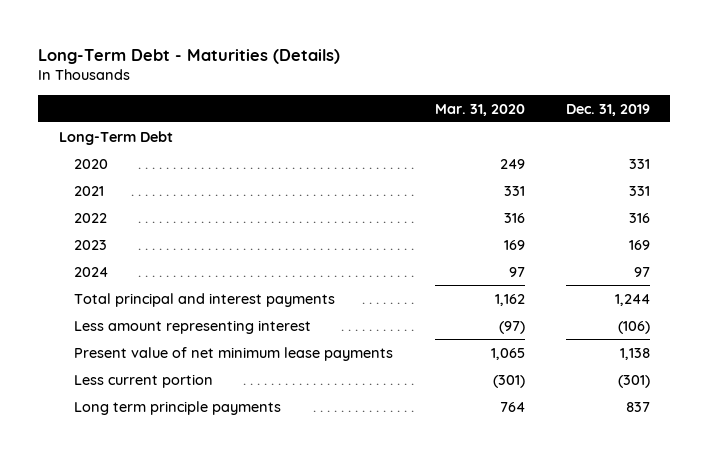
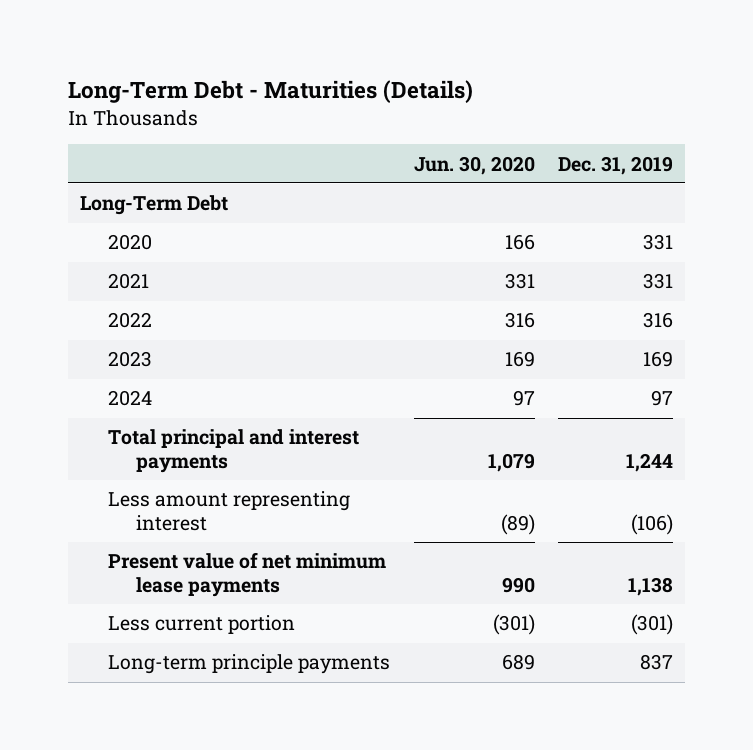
[434,103,525,116] Mar. 31, 2020 -> none
none -> [413,155,535,175] Jun. 30, 2020
[74,400,282,415] Long term principle payments -> [107,654,390,675] Long-term principle payments

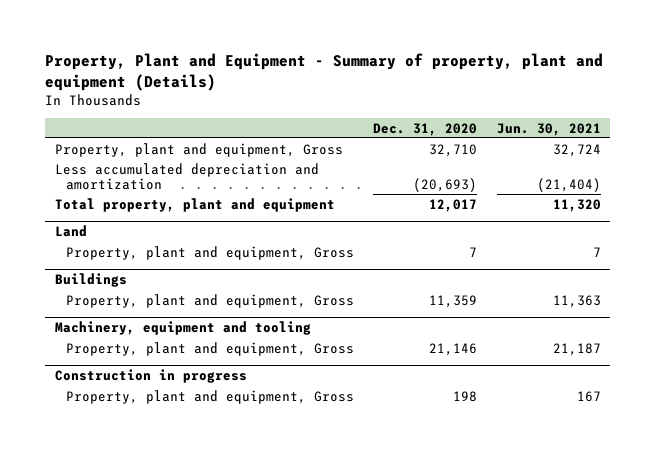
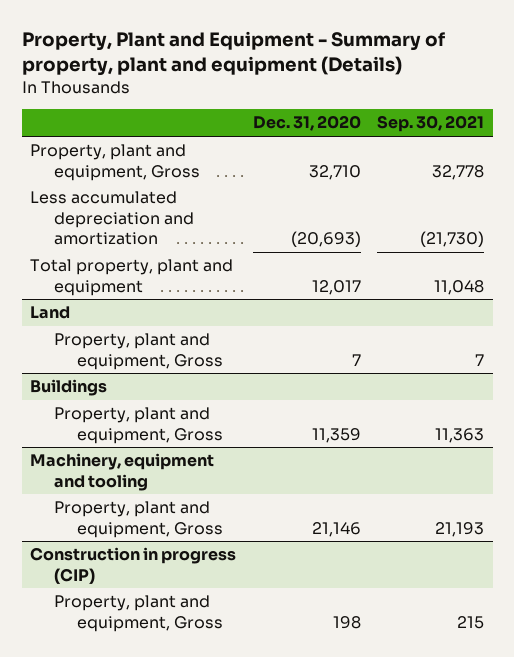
[496,122,601,136] Jun. 30, 2021 -> none
none -> [377,115,485,133] Sep. 30, 2021
[55,369,248,384] Construction in progress -> [29,547,236,584] Construction in progress (CIP)

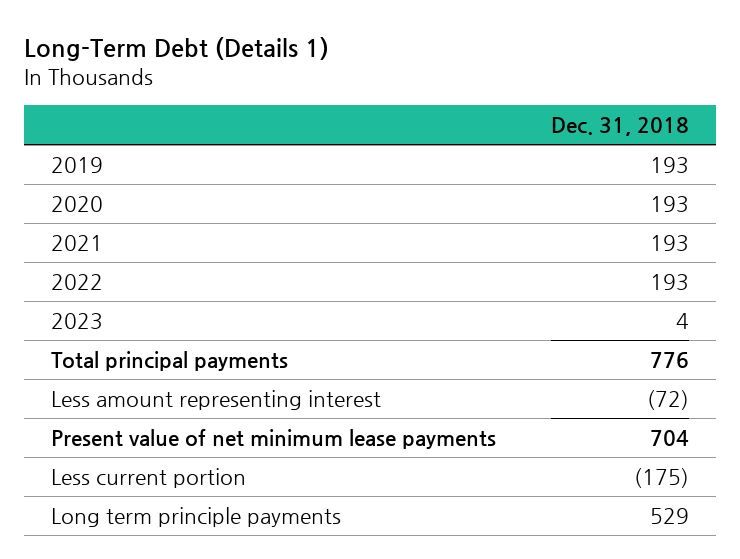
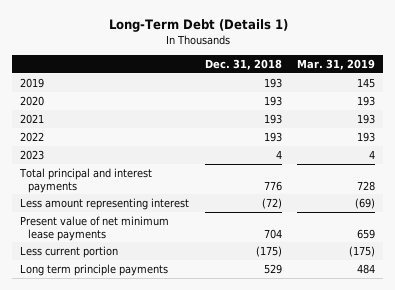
none -> [297,58,376,70] Mar. 31, 2019
[51,350,289,371] Total principal payments -> [18,167,152,193] Total principal and interest payments

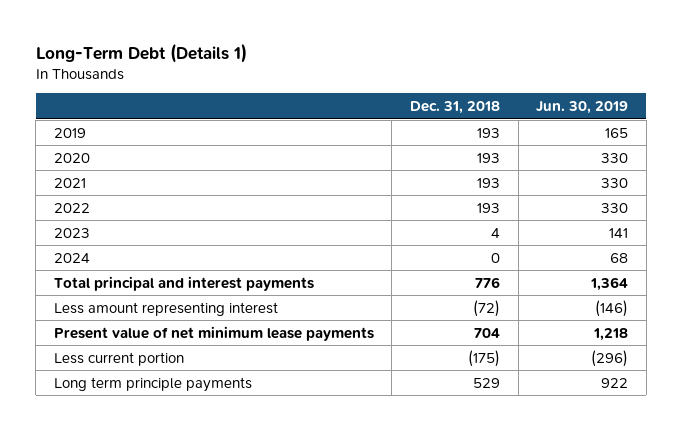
[297,58,376,70] Mar. 31, 2019 -> none
none -> [536,101,629,115] Jun. 30, 2019
none -> [53,252,90,263] 2024

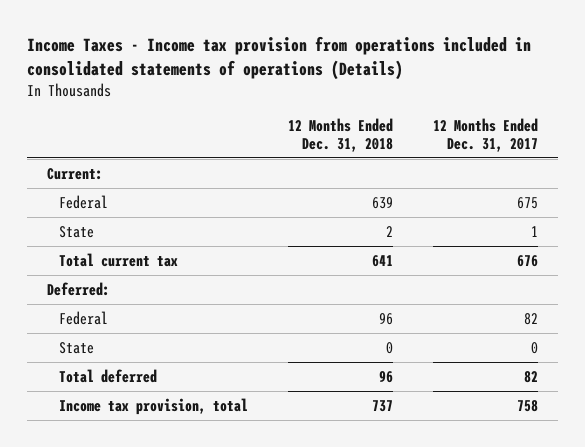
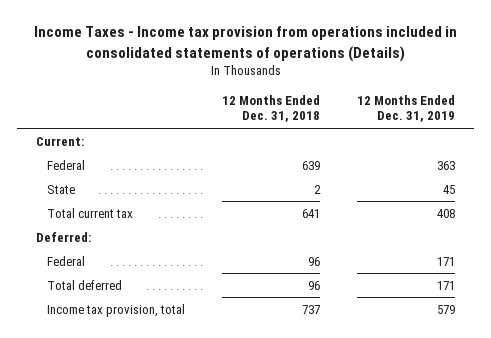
[432,117,538,152] 12 Months Ended Dec. 31, 2017 -> none
none -> [357,94,456,123] 12 Months Ended Dec. 31, 2019
[59,341,95,354] State -> none

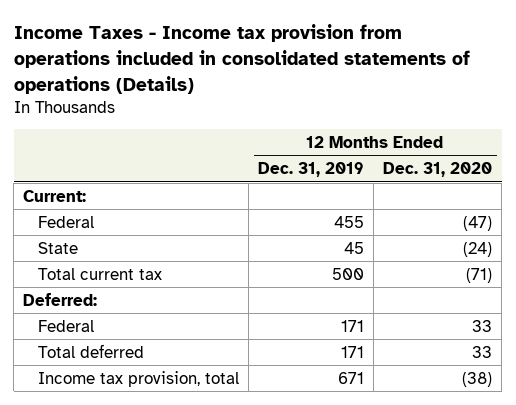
[221,94,320,123] 12 Months Ended Dec. 31, 2018 -> none
none -> [383,162,493,178] Dec. 31, 2020
[437,160,456,170] 363 -> [334,215,365,228] 455
[437,208,456,218] 408 -> [332,267,365,280] 500
[437,304,456,314] 579 -> [338,371,365,384] 671

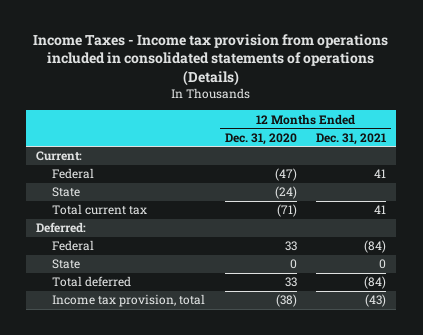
[258,162,365,178] Dec. 31, 2019 -> none
none -> [316,132,387,145] Dec. 31, 2021
none -> [51,259,80,270] State

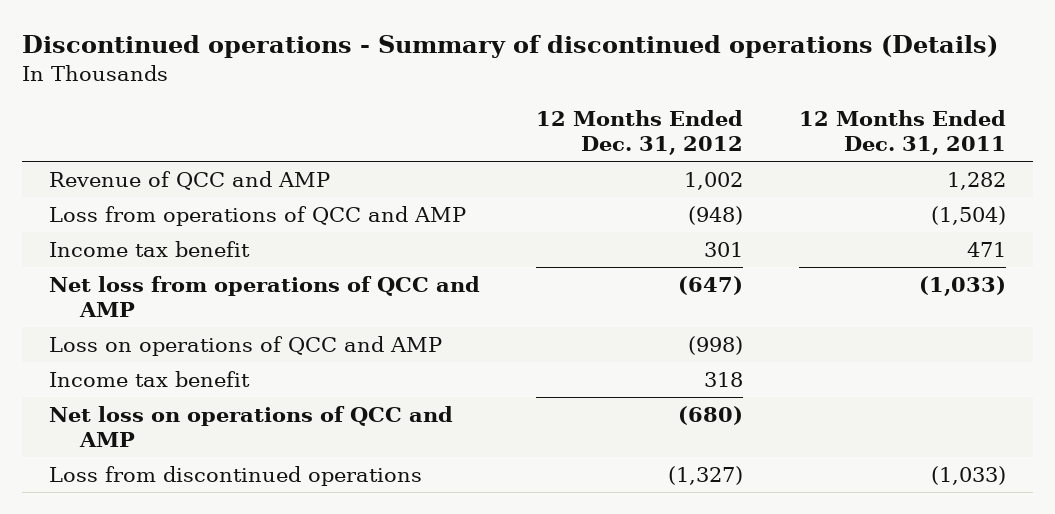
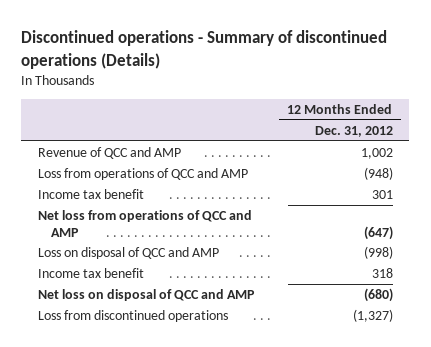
[798,110,1006,156] 12 Months Ended Dec. 31, 2011 -> none
[49,335,443,356] Loss on operations of QCC and AMP -> [38,247,220,260] Loss on disposal of QCC and AMP
[49,405,454,448] Net loss on operations of QCC and AMP -> [38,289,256,302] Net loss on disposal of QCC and AMP

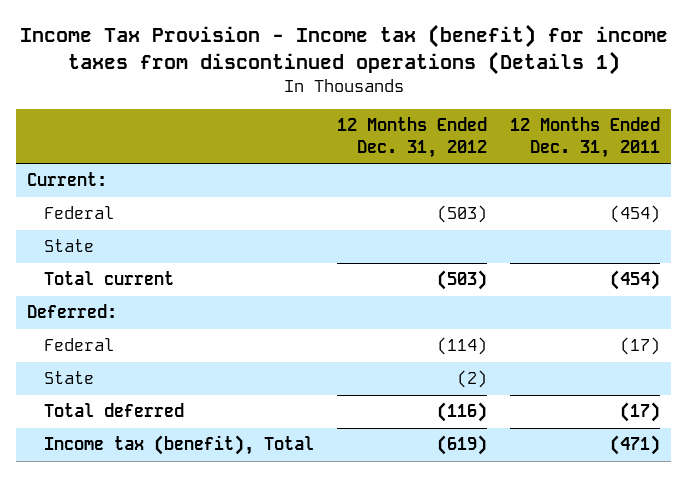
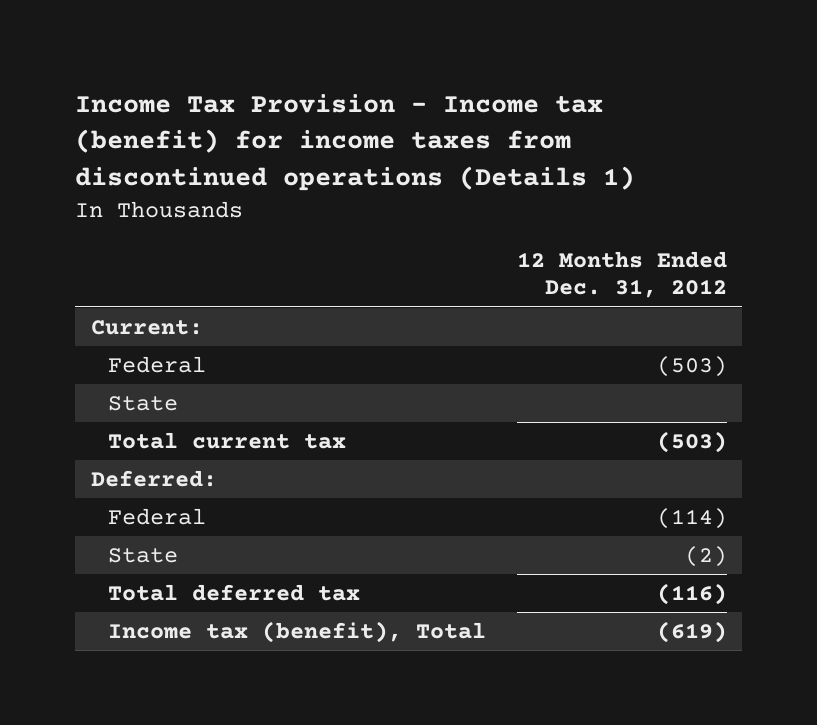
[510,117,661,158] 12 Months Ended Dec. 31, 2011 -> none
[44,271,175,286] Total current -> [107,432,346,450] Total current tax
[44,403,185,418] Total deferred -> [107,584,360,602] Total deferred tax

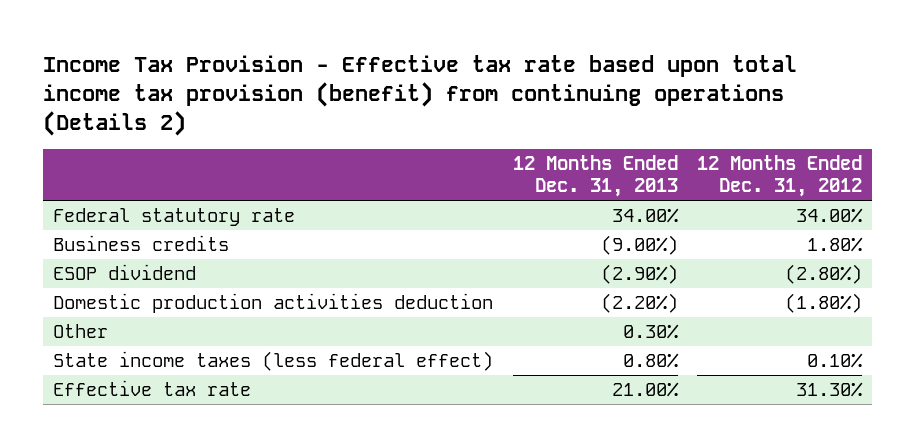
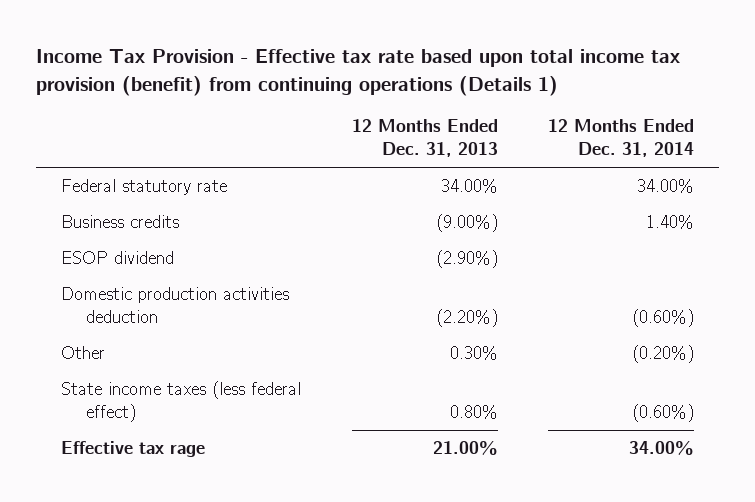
[43,55,798,137] Income Tax Provision - Effective tax rate based upon total income tax provision (benefit) from continuing operations (Details 2) -> [36,49,681,96] Income Tax Provision - Effective tax rate based upon total income tax provision (benefit) from continuing operations (Details 1)
[697,154,863,198] 12 Months Ended Dec. 31, 2012 -> none
none -> [548,119,695,158] 12 Months Ended Dec. 31, 2014
[53,379,252,396] Effective tax rate -> [61,441,206,458] Effective tax rage

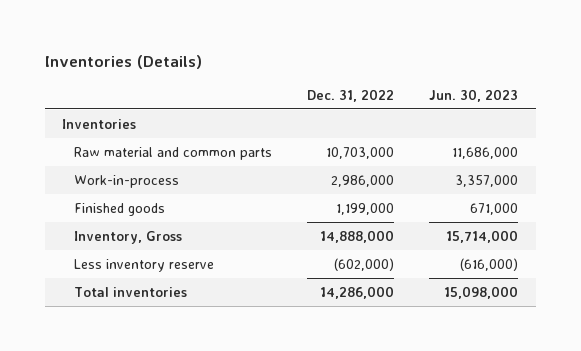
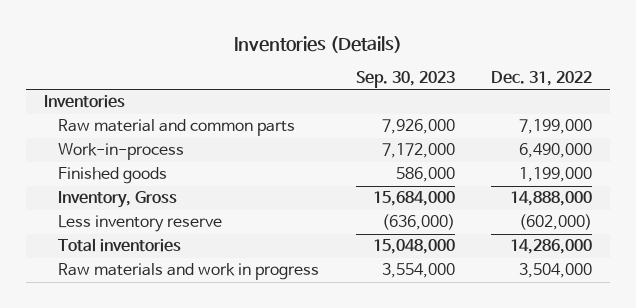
[429,88,519,102] Jun. 30, 2023 -> none
none -> [355,70,455,88] Sep. 30, 2023
[326,146,395,159] 10,703,000 -> [518,119,592,135] 7,199,000
[331,174,395,187] 2,986,000 -> [518,143,592,159] 6,490,000
none -> [58,263,320,281] Raw materials and work in progress

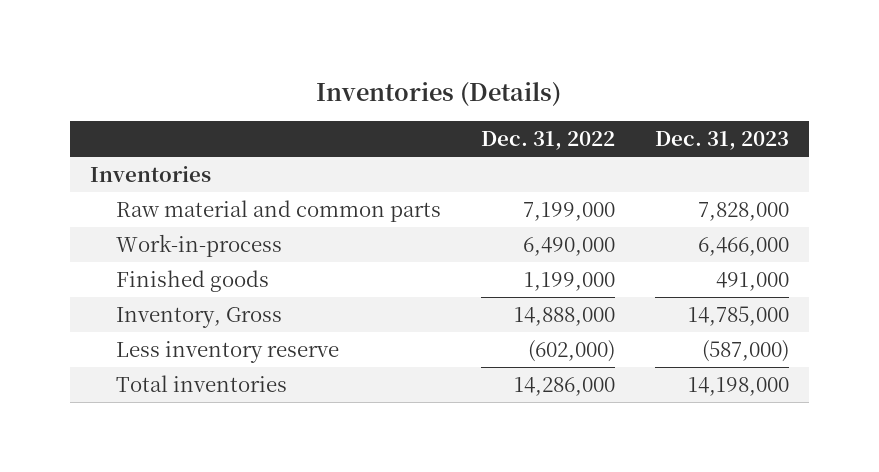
[355,70,455,88] Sep. 30, 2023 -> none
none -> [655,131,790,151] Dec. 31, 2023
[58,263,320,281] Raw materials and work in progress -> none

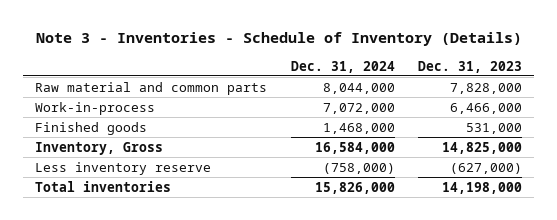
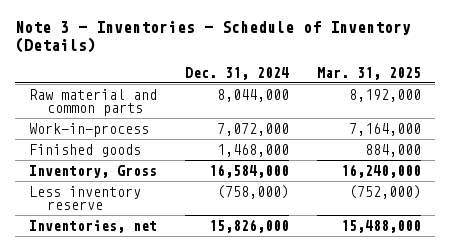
[418,60,523,73] Dec. 31, 2023 -> none
none -> [317,66,422,80] Mar. 31, 2025
[35,180,172,192] Total inventories -> [29,219,158,233] Inventories, net

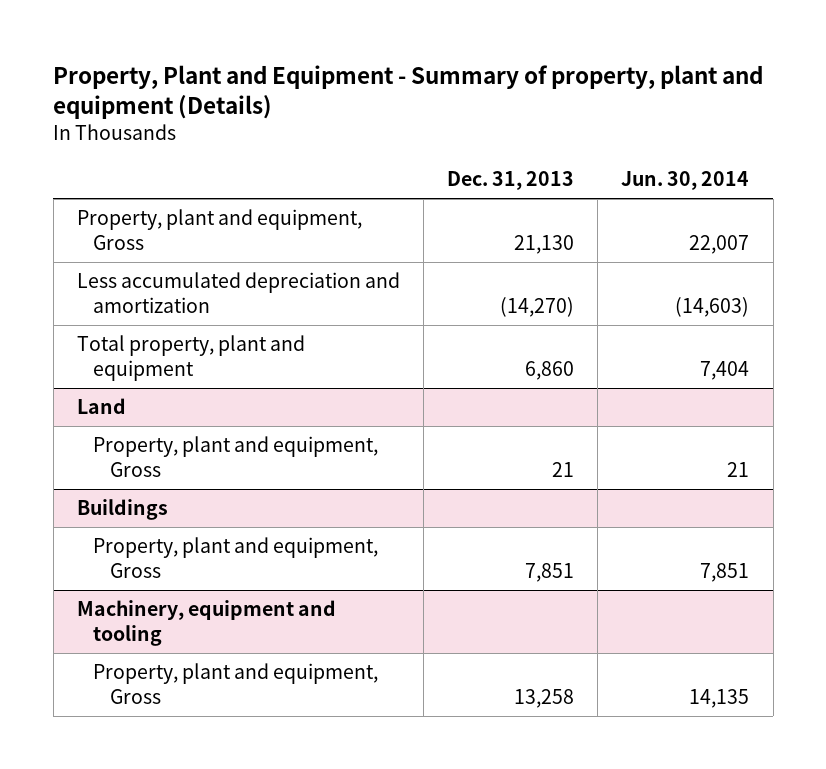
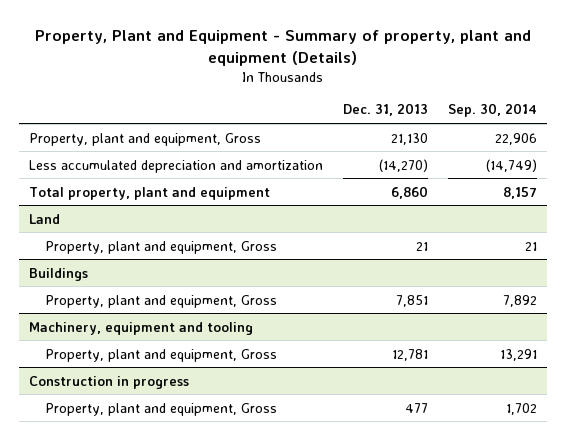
[621,171,750,191] Jun. 30, 2014 -> none
none -> [448,103,538,118] Sep. 30, 2014
[514,688,575,708] 13,258 -> [391,348,428,361] 12,781
none -> [28,375,189,389] Construction in progress
none -> [45,402,278,416] Property, plant and equipment, Gross

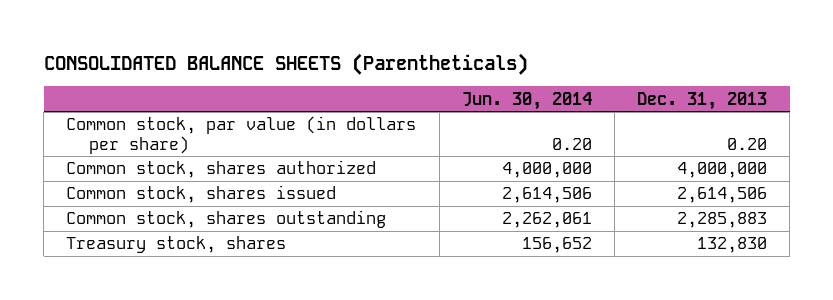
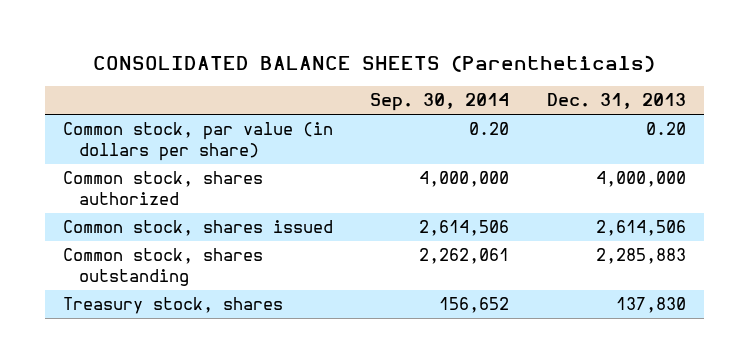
[461,91,592,110] Jun. 30, 2014 -> none
none -> [370,93,510,112] Sep. 30, 2014
[696,237,767,254] 132,830 -> [615,297,686,314] 137,830

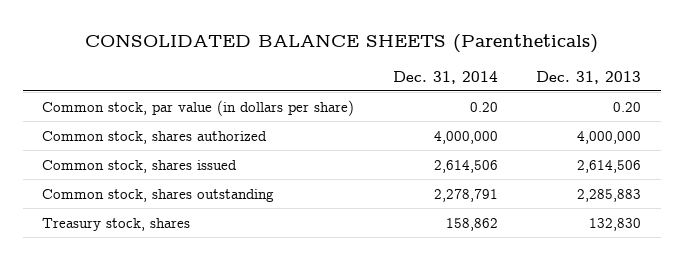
[370,93,510,112] Sep. 30, 2014 -> none
none -> [392,70,498,84] Dec. 31, 2014
[615,297,686,314] 137,830 -> [589,217,642,231] 132,830

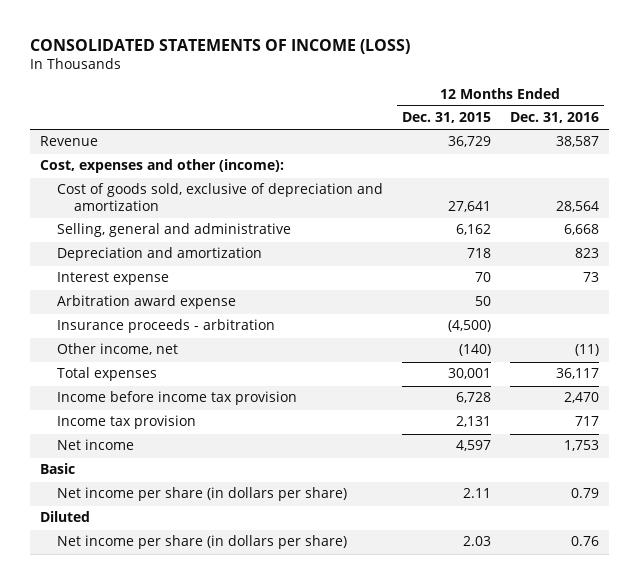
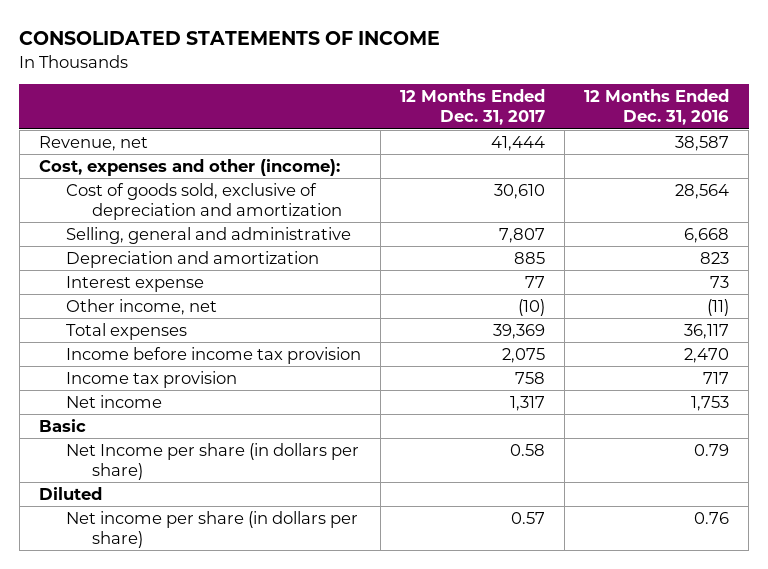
[30,39,411,55] CONSOLIDATED STATEMENTS OF INCOME (LOSS) -> [19,31,441,46] CONSOLIDATED STATEMENTS OF INCOME
[401,112,491,124] Dec. 31, 2015 -> none
none -> [399,89,545,126] 12 Months Ended Dec. 31, 2017
[40,136,99,147] Revenue -> [39,135,149,151] Revenue, net
[56,295,236,310] Arbitration award expense -> none
[56,319,275,334] Insurance proceeds - arbitration -> none
[56,487,347,502] Net income per share (in dollars per share) -> [65,442,359,481] Net Income per share (in dollars per share)

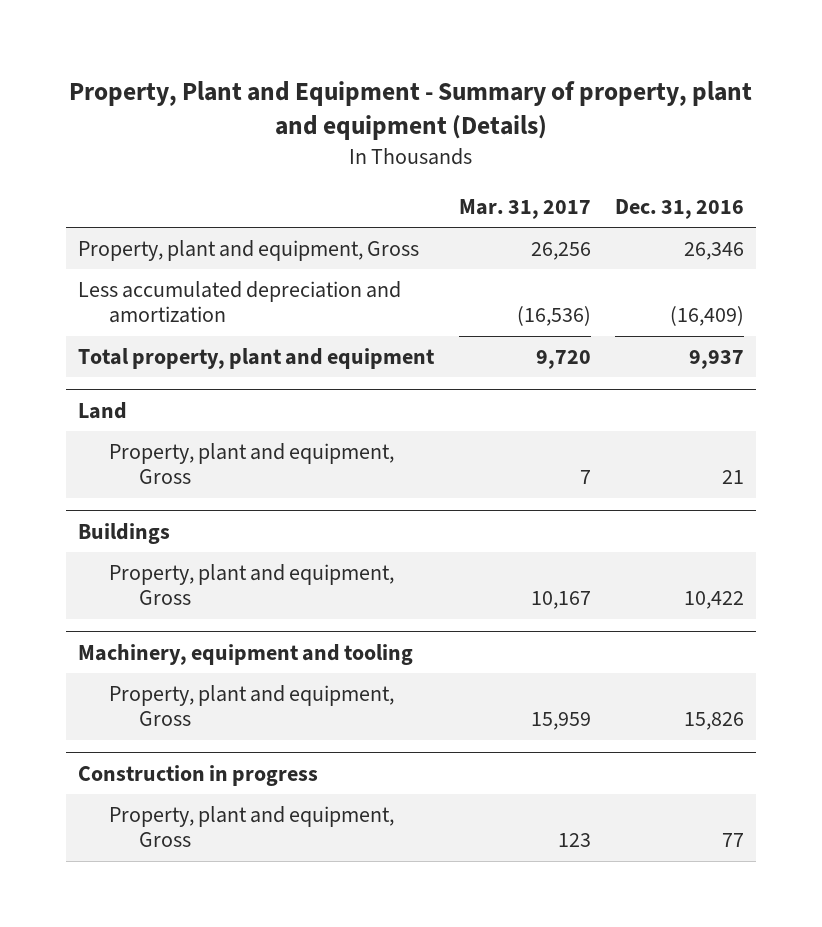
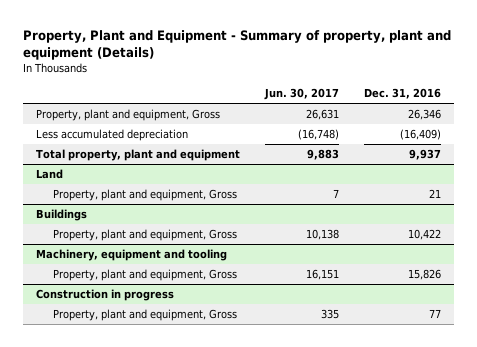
[458,199,591,220] Mar. 31, 2017 -> none
none -> [263,88,339,101] Jun. 30, 2017
[78,280,402,324] Less accumulated depreciation and amortization -> [35,128,188,141] Less accumulated depreciation

